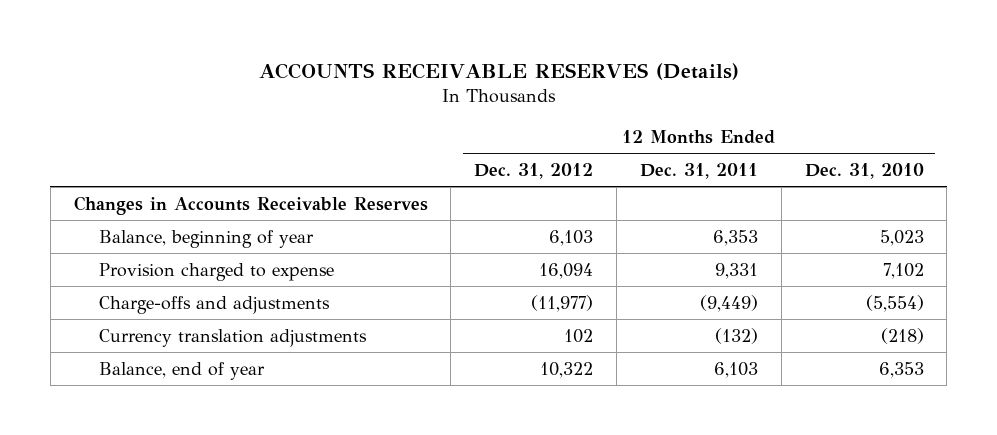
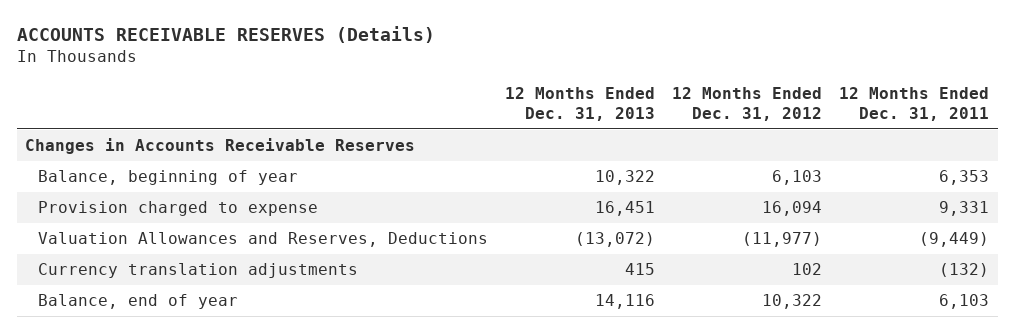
[804,162,924,179] Dec. 31, 2010 -> none
none -> [505,86,656,121] 12 Months Ended Dec. 31, 2013
[99,295,331,314] Charge-offs and adjustments -> [38,232,489,248] Valuation Allowances and Reserves, Deductions

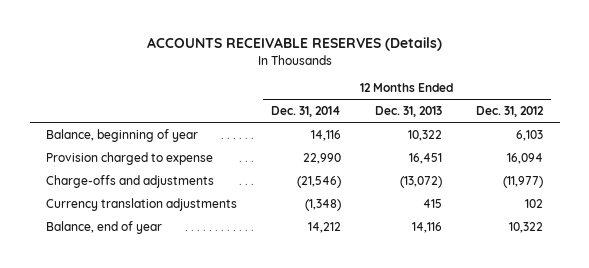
[839,86,990,121] 12 Months Ended Dec. 31, 2011 -> none
none -> [271,106,342,118] Dec. 31, 2014
[25,138,416,155] Changes in Accounts Receivable Reserves -> none
[38,232,489,248] Valuation Allowances and Reserves, Deductions -> [46,174,215,188] Charge-offs and adjustments

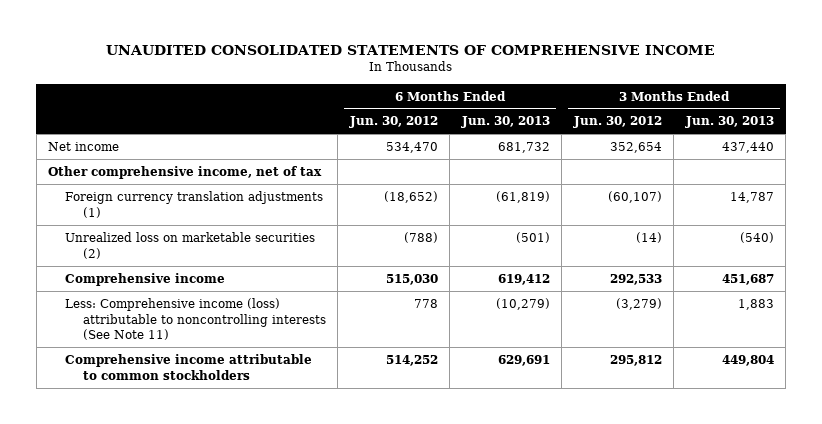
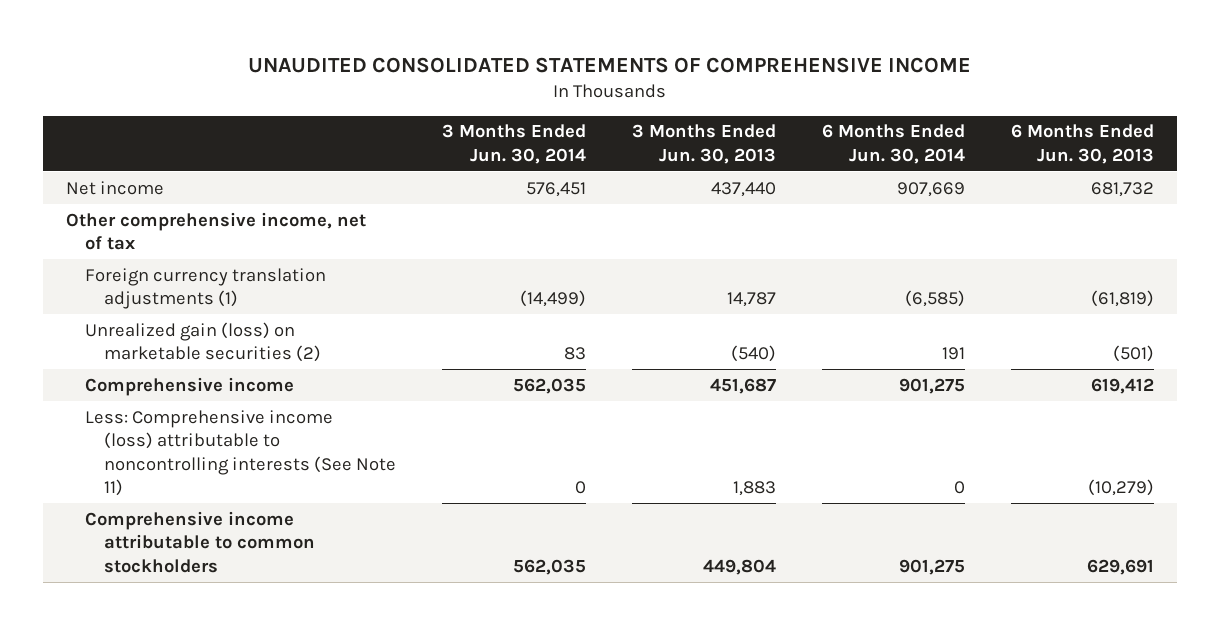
[348,116,438,129] Jun. 30, 2012 -> none
[572,116,662,129] Jun. 30, 2012 -> none
none -> [441,124,586,165] 3 Months Ended Jun. 30, 2014
none -> [822,124,966,165] 6 Months Ended Jun. 30, 2014
[65,231,316,259] Unrealized loss on marketable securities (2) -> [84,321,321,363] Unrealized gain (loss) on marketable securities (2)

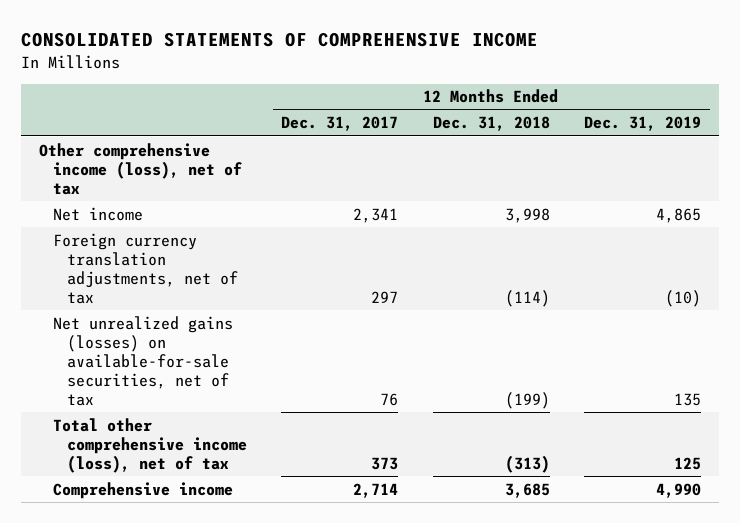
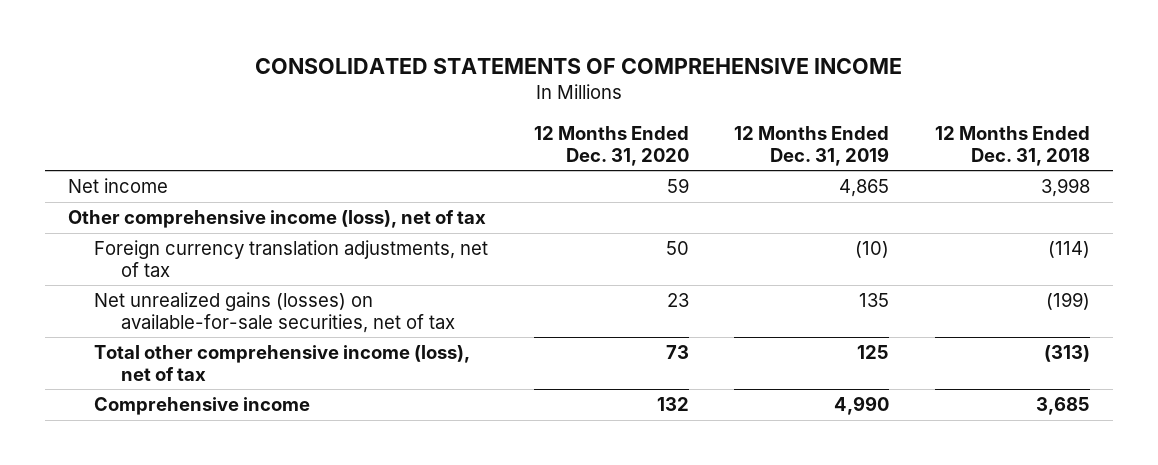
[281,116,399,132] Dec. 31, 2017 -> none
none -> [533,125,689,166] 12 Months Ended Dec. 31, 2020
[38,142,242,195] Other comprehensive income (loss), net of tax -> [67,210,486,229] Other comprehensive income (loss), net of tax

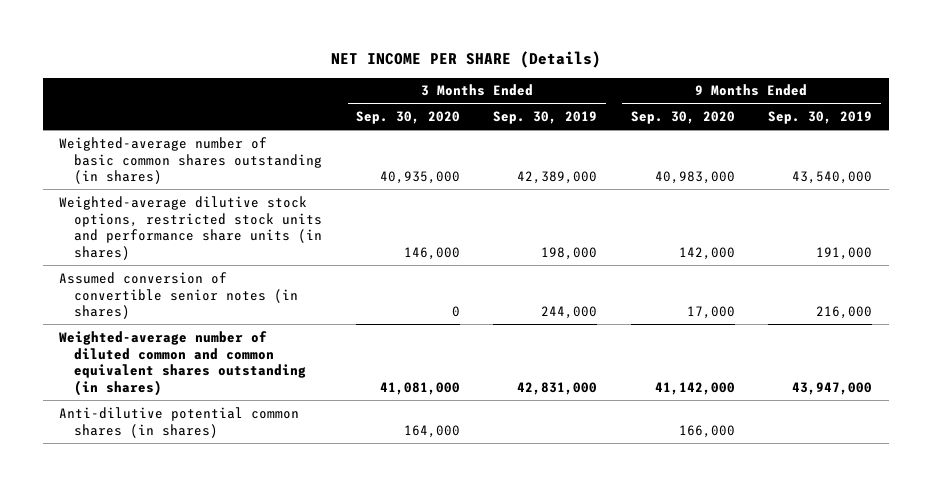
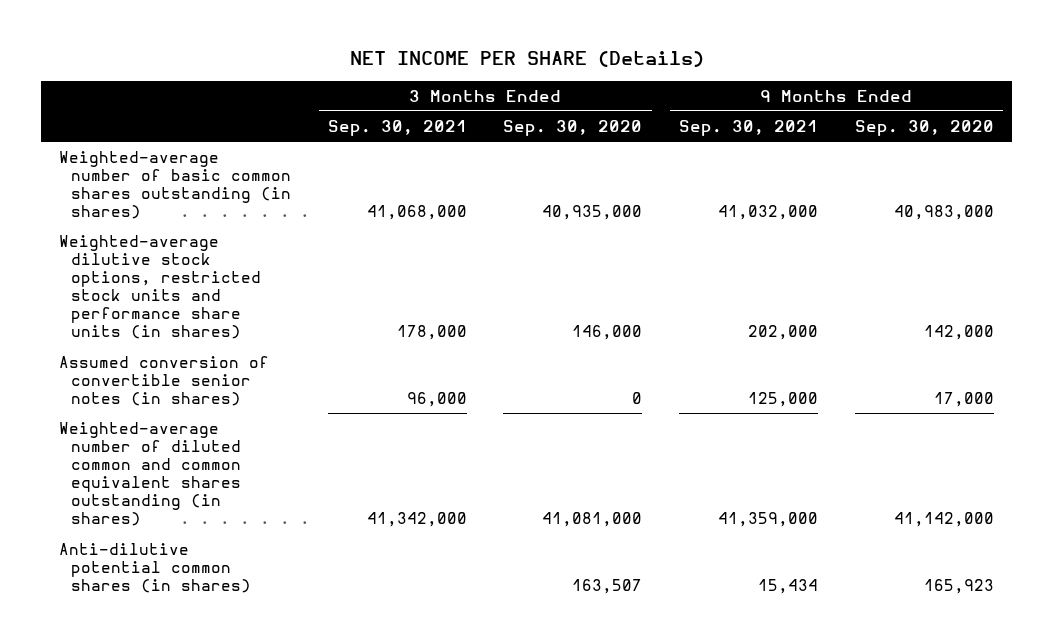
[493,111,598,125] Sep. 30, 2019 -> none
[768,111,873,125] Sep. 30, 2019 -> none
none -> [327,119,467,136] Sep. 30, 2021
none -> [679,119,819,136] Sep. 30, 2021
[403,424,460,438] 164,000 -> [572,579,643,595] 163,507
[678,424,735,438] 166,000 -> [923,579,994,595] 165,923

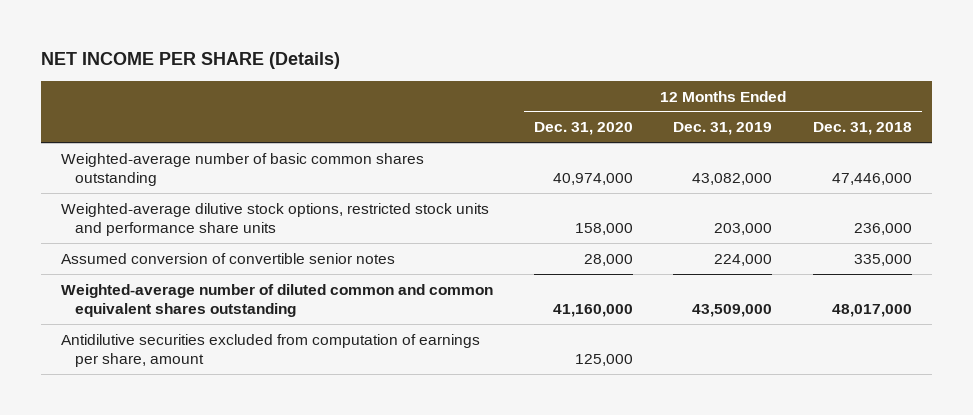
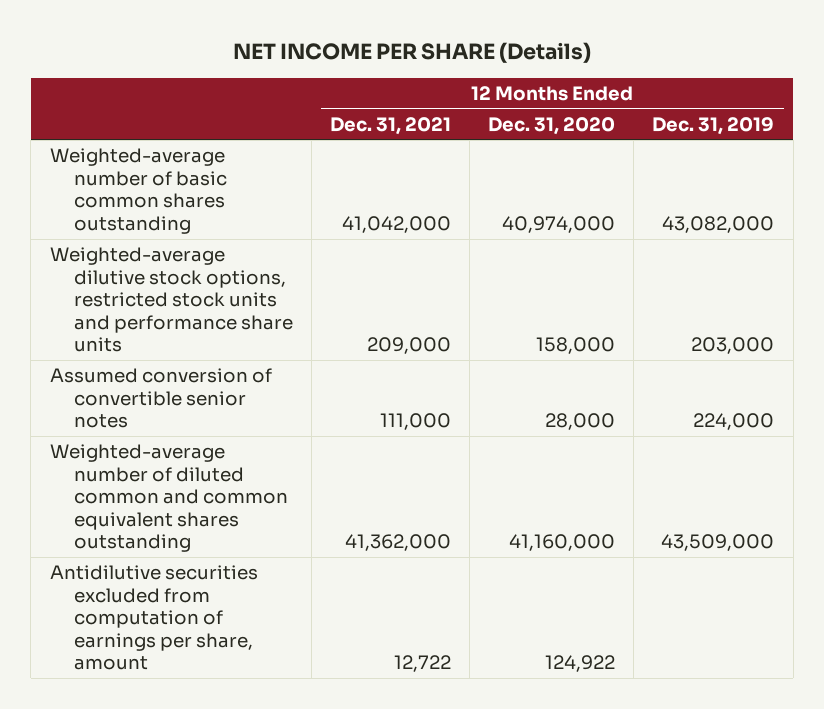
[812,122,912,136] Dec. 31, 2018 -> none
none -> [329,116,451,135] Dec. 31, 2021
[574,353,633,366] 125,000 -> [545,655,616,673] 124,922

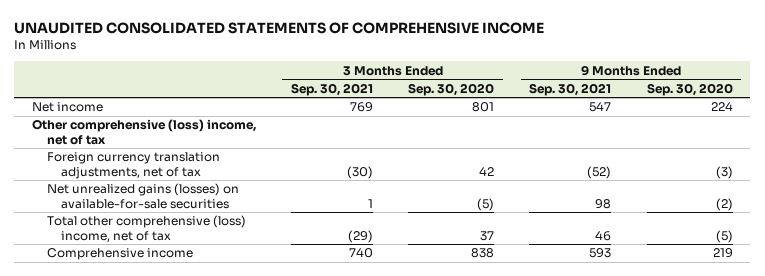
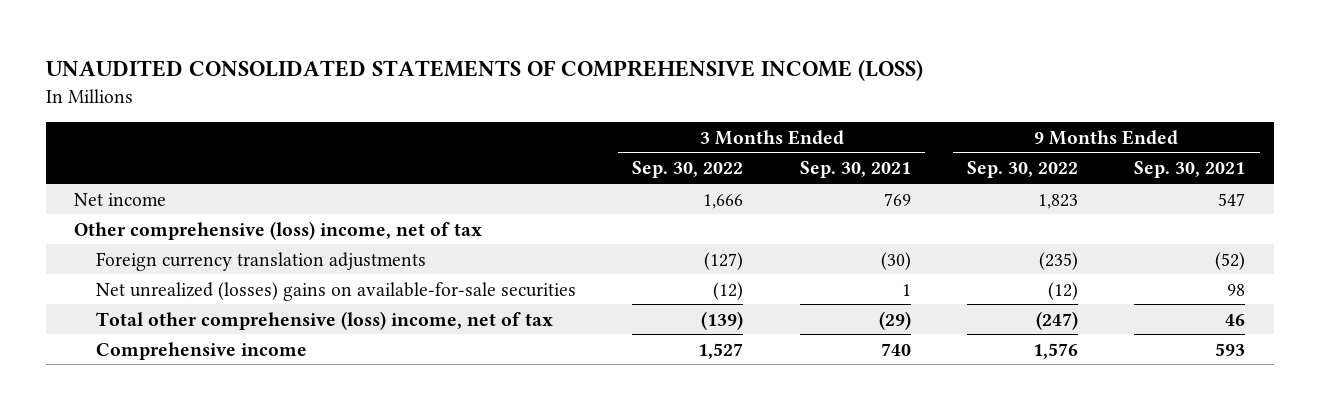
[14,22,545,35] UNAUDITED CONSOLIDATED STATEMENTS OF COMPREHENSIVE INCOME -> [46,60,924,82] UNAUDITED CONSOLIDATED STATEMENTS OF COMPREHENSIVE INCOME (LOSS)
[408,82,495,96] Sep. 30, 2020 -> none
[646,82,733,96] Sep. 30, 2020 -> none
none -> [632,161,744,179] Sep. 30, 2022
none -> [967,161,1079,179] Sep. 30, 2022
[46,152,220,179] Foreign currency translation adjustments, net of tax -> [96,251,427,271] Foreign currency translation adjustments
[46,183,239,209] Net unrealized gains (losses) on available-for-sale securities -> [96,281,577,301] Net unrealized (losses) gains on available-for-sale securities

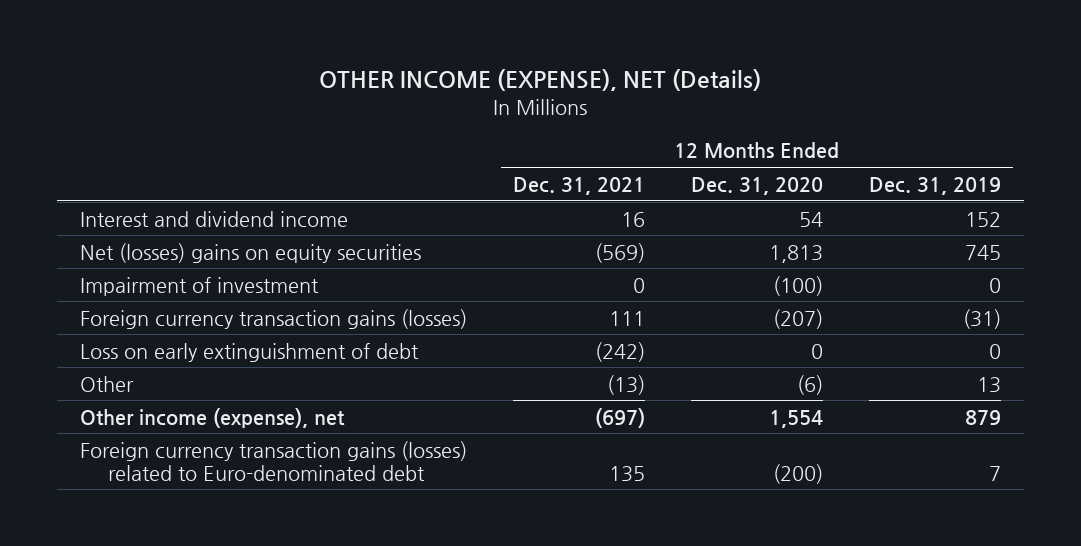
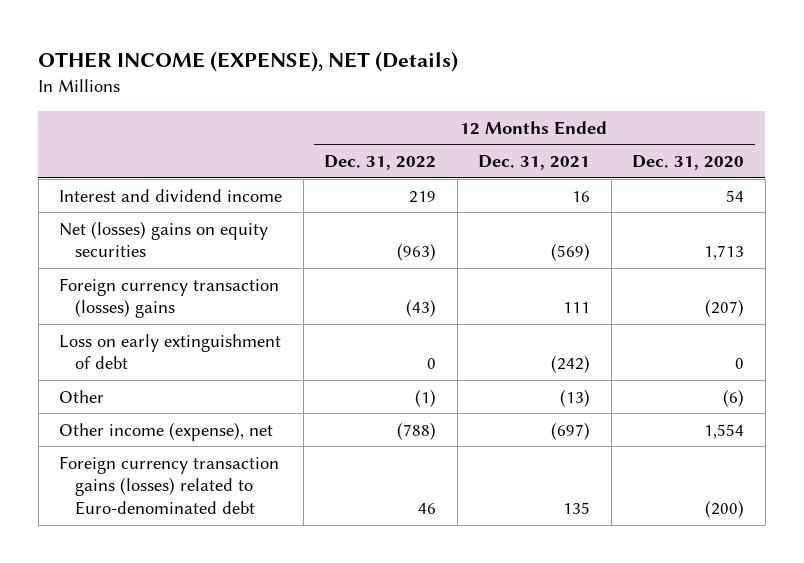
[868,176,1001,195] Dec. 31, 2019 -> none
none -> [324,154,437,170] Dec. 31, 2022
[79,276,319,296] Impairment of investment -> none
[768,244,823,263] 1,813 -> [704,245,745,261] 1,713
[79,308,467,329] Foreign currency transaction gains (losses) -> [59,277,280,319] Foreign currency transaction (losses) gains

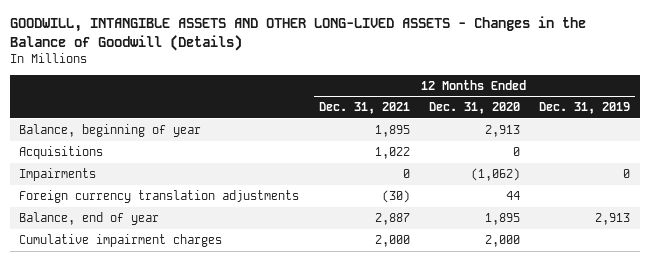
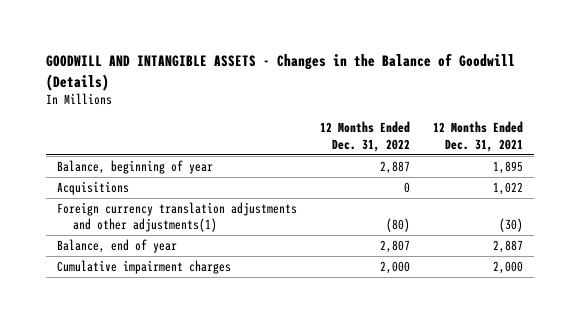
[9,16,586,51] GOODWILL, INTANGIBLE ASSETS AND OTHER LONG-LIVED ASSETS - Changes in the Balance of Goodwill (Details) -> [45,53,515,91] GOODWILL AND INTANGIBLE ASSETS - Changes in the Balance of Goodwill (Details)
[428,102,520,115] Dec. 31, 2020 -> none
[539,102,631,115] Dec. 31, 2019 -> none
none -> [319,121,410,152] 12 Months Ended Dec. 31, 2022
[19,168,97,182] Impairments -> none
[19,190,300,204] Foreign currency translation adjustments -> [57,201,298,233] Foreign currency translation adjustments and other adjustments(1)

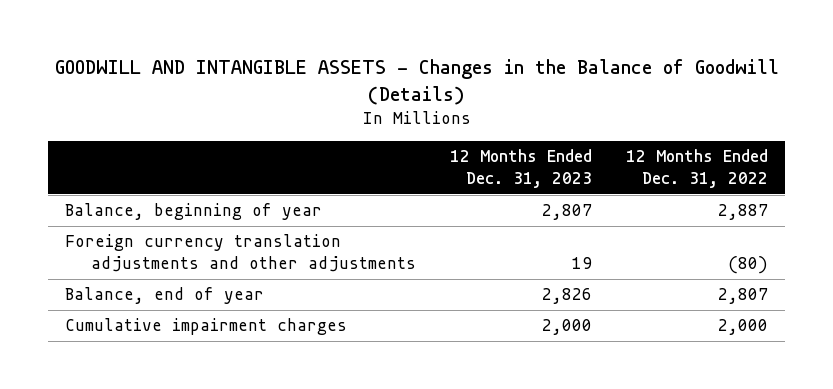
[432,121,523,152] 12 Months Ended Dec. 31, 2021 -> none
none -> [450,149,593,189] 12 Months Ended Dec. 31, 2023
[57,180,130,195] Acquisitions -> none
[57,201,298,233] Foreign currency translation adjustments and other adjustments(1) -> [64,234,417,273] Foreign currency translation adjustments and other adjustments

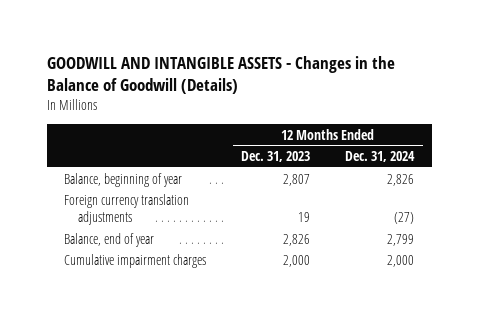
[626,149,769,189] 12 Months Ended Dec. 31, 2022 -> none
none -> [345,151,416,163] Dec. 31, 2024
[64,234,417,273] Foreign currency translation adjustments and other adjustments -> [64,193,190,226] Foreign currency translation adjustments

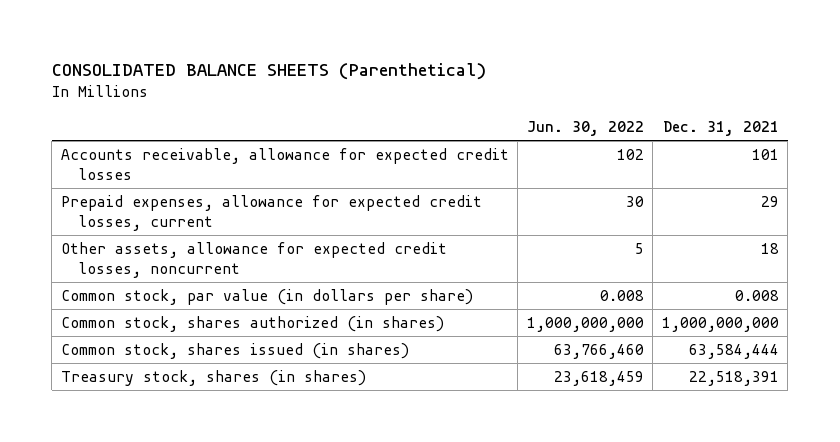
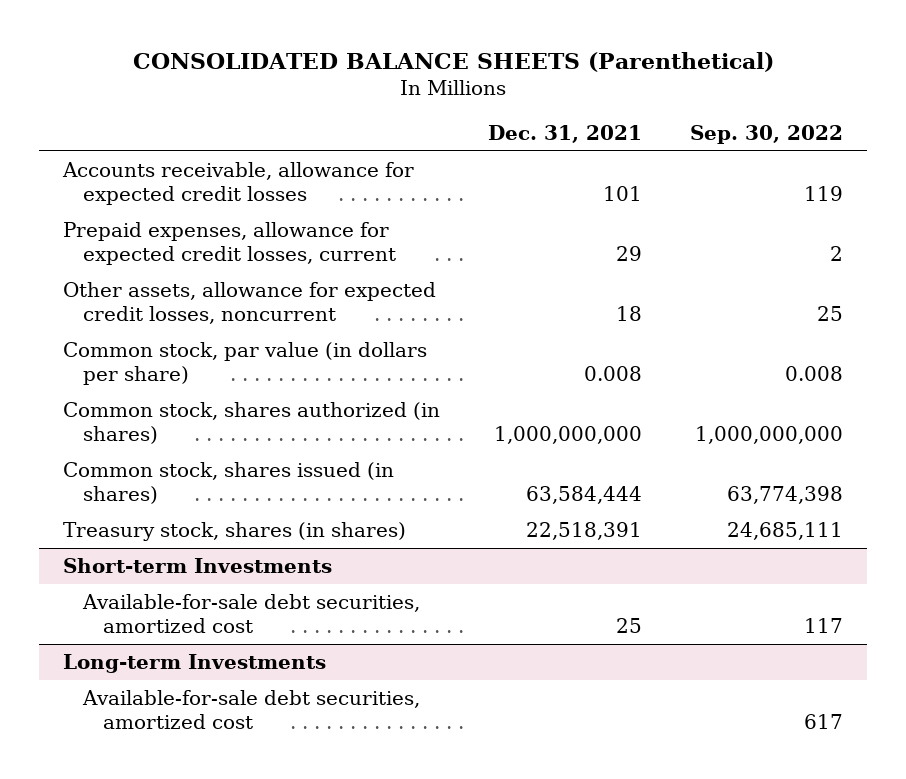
[526,121,644,137] Jun. 30, 2022 -> none
none -> [689,124,843,144] Sep. 30, 2022
none -> [62,558,332,574] Short-term Investments
none -> [81,594,420,633] Available-for-sale debt securities, amortized cost
none -> [62,654,326,674] Long-term Investments
none -> [81,690,420,729] Available-for-sale debt securities, amortized cost

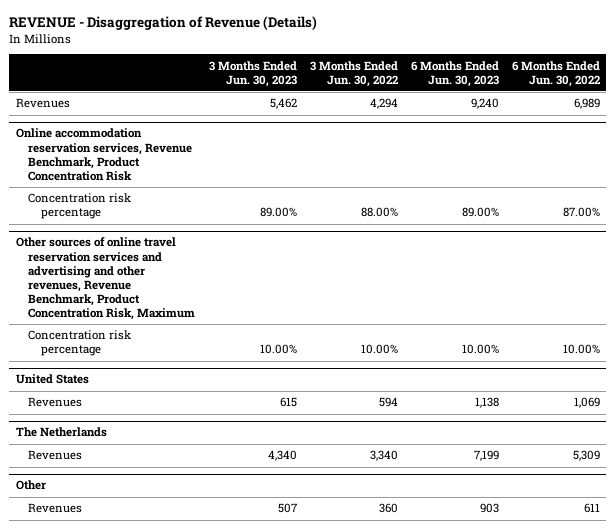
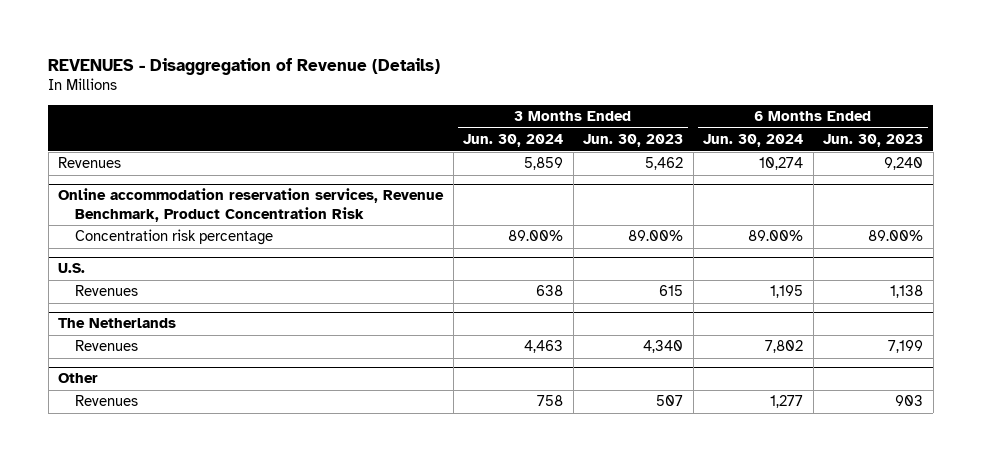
[9,16,318,31] REVENUE - Disaggregation of Revenue (Details) -> [48,57,441,75] REVENUES - Disaggregation of Revenue (Details)
[309,60,398,87] 3 Months Ended Jun. 30, 2022 -> none
[511,60,600,87] 6 Months Ended Jun. 30, 2022 -> none
none -> [463,134,564,148] Jun. 30, 2024
none -> [703,134,804,148] Jun. 30, 2024
[15,237,196,320] Other sources of online travel reservation services and advertising and other revenues, Revenue Benchmark, Product Concentration Risk, Maximum -> none
[28,330,132,357] Concentration risk percentage -> none
[15,374,89,385] United States -> [58,263,86,274] U.S.

